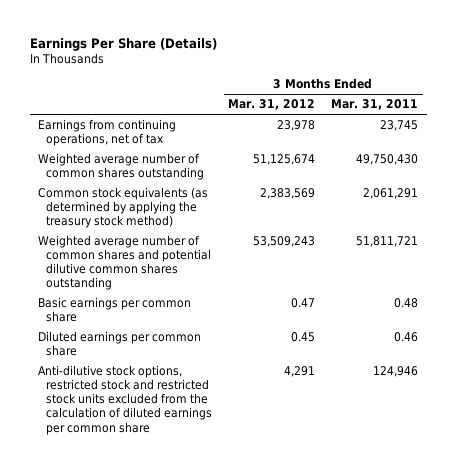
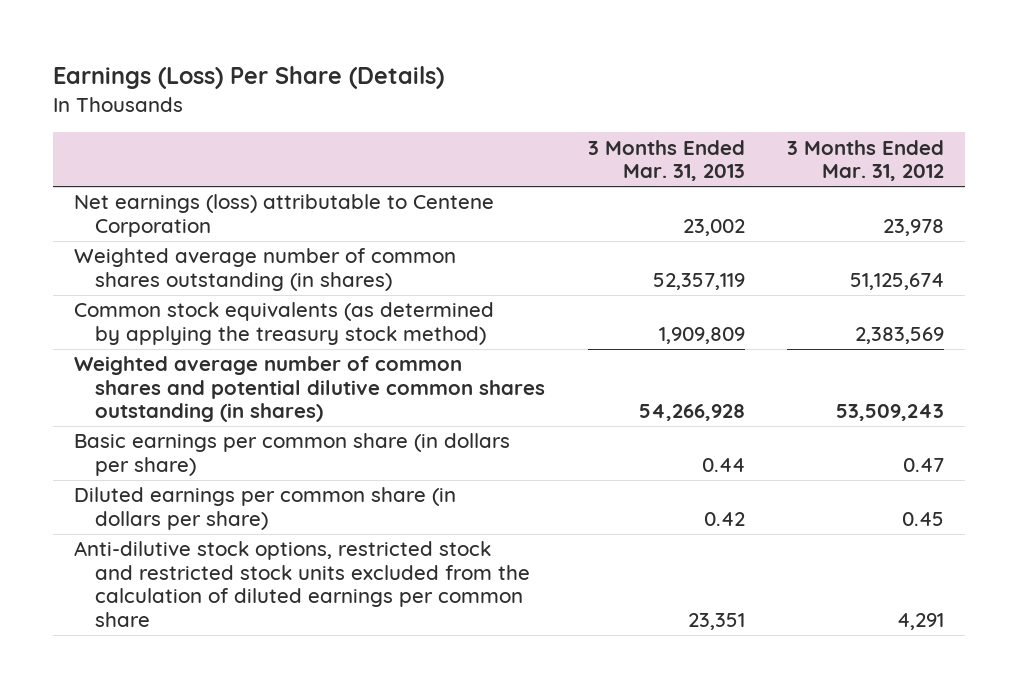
[30,37,218,51] Earnings Per Share (Details) -> [53,66,445,90] Earnings (Loss) Per Share (Details)
[331,99,419,111] Mar. 31, 2011 -> none
none -> [587,139,745,182] 3 Months Ended Mar. 31, 2013
[38,119,177,147] Earnings from continuing operations, net of tax -> [74,194,495,237] Net earnings (loss) attributable to Centene Corporation
[38,153,205,181] Weighted average number of common shares outstanding -> [74,248,457,291] Weighted average number of common shares outstanding (in shares)
[38,235,212,291] Weighted average number of common shares and potential dilutive common shares outstanding -> [74,356,546,423] Weighted average number of common shares and potential dilutive common shares outstanding (in shares)
[38,297,192,323] Basic earnings per common share -> [74,433,511,476] Basic earnings per common share (in dollars per share)
[38,331,202,357] Diluted earnings per common share -> [74,487,457,530] Diluted earnings per common share (in dollars per share)

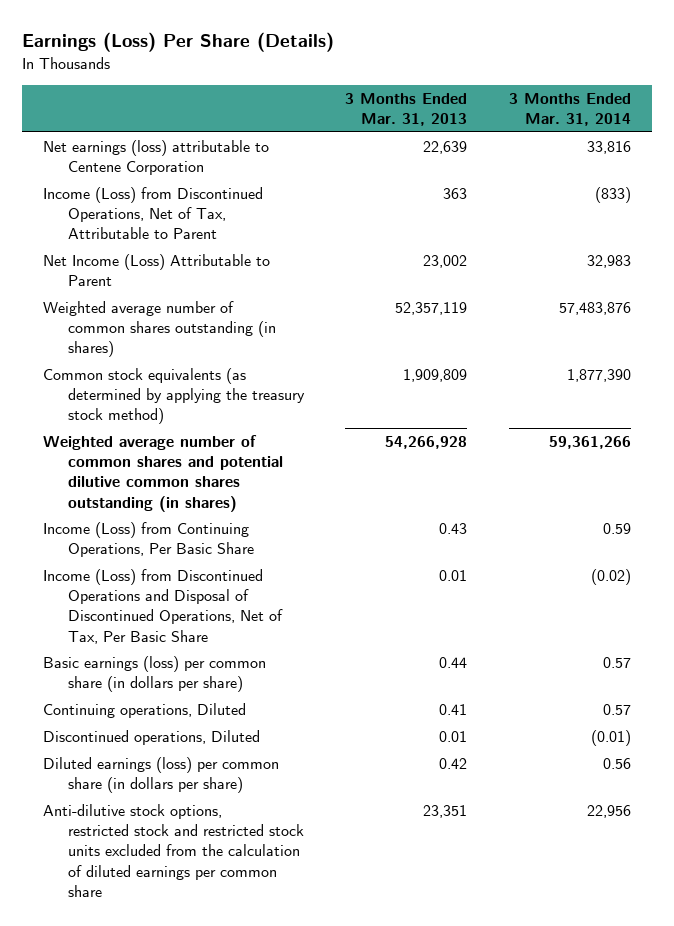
[786,139,944,182] 3 Months Ended Mar. 31, 2012 -> none
none -> [508,92,631,127] 3 Months Ended Mar. 31, 2014
[682,218,745,236] 23,002 -> [423,140,468,154] 22,639
none -> [43,186,264,240] Income (Loss) from Discontinued Operations, Net of Tax, Attributable to Parent
none -> [43,253,271,287] Net Income (Loss) Attributable to Parent
none -> [43,521,254,558] Income (Loss) from Continuing Operations, Per Basic Share
none -> [43,568,283,644] Income (Loss) from Discontinued Operations and Disposal of Discontinued Operations, Net of Tax, Per Basic Share
[74,433,511,476] Basic earnings per common share (in dollars per share) -> [43,655,267,693] Basic earnings (loss) per common share (in dollars per share)
none -> [43,702,247,718] Continuing operations, Diluted
none -> [43,729,261,745] Discontinued operations, Diluted
[74,487,457,530] Diluted earnings per common share (in dollars per share) -> [43,756,280,794] Diluted earnings (loss) per common share (in dollars per share)

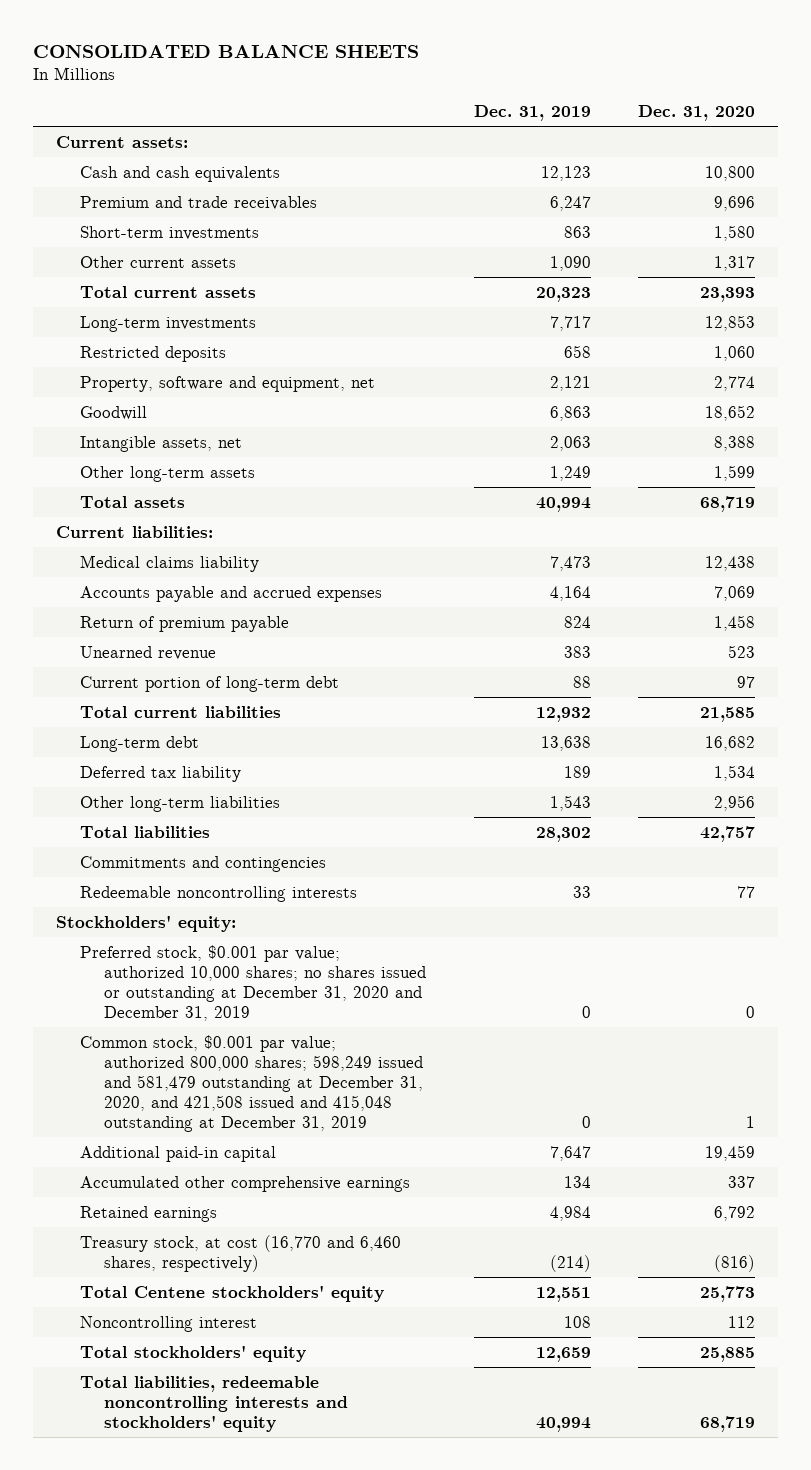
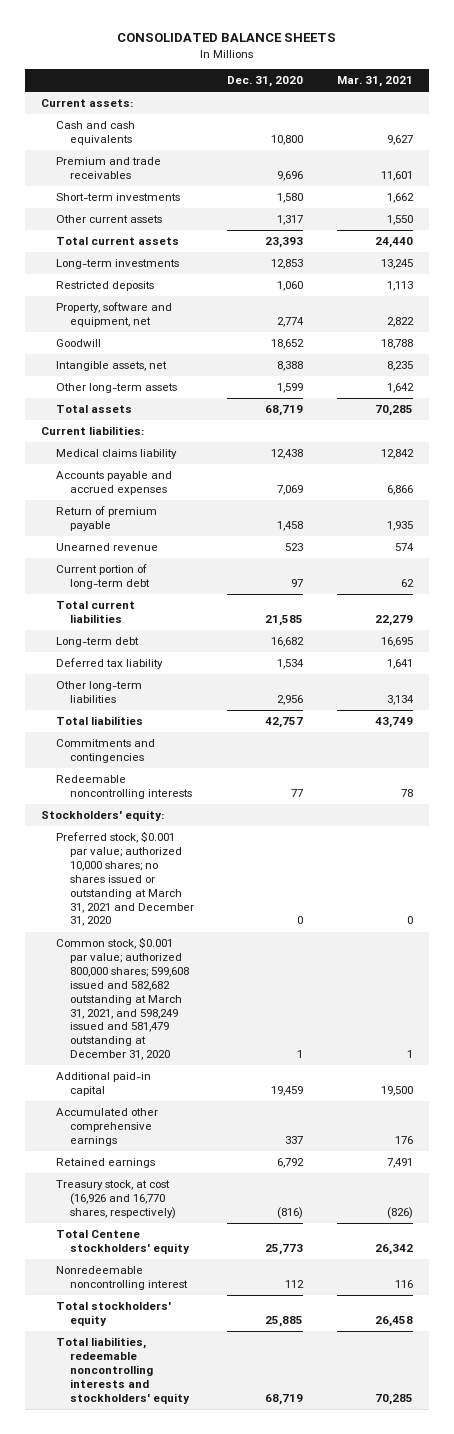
[473,105,591,122] Dec. 31, 2019 -> none
none -> [336,76,413,88] Mar. 31, 2021
[80,944,427,1021] Preferred stock, $0.001 par value; authorized 10,000 shares; no shares issued or outstanding at December 31, 2020 and December 31, 2019 -> [55,831,195,927] Preferred stock, $0.001 par value; authorized 10,000 shares; no shares issued or outstanding at March 31, 2021 and December 31, 2020
[80,1034,424,1132] Common stock, $0.001 par value; authorized 800,000 shares; 598,249 issued and 581,479 outstanding at December 31, 2020, and 421,508 issued and 415,048 outstanding at December 31, 2019 -> [55,937,190,1061] Common stock, $0.001 par value; authorized 800,000 shares; 599,608 issued and 582,682 outstanding at March 31, 2021, and 598,249 issued and 581,479 outstanding at December 31, 2020
[80,1234,402,1272] Treasury stock, at cost (16,770 and 6,460 shares, respectively) -> [55,1180,177,1219] Treasury stock, at cost (16,926 and 16,770 shares, respectively)
[80,1315,258,1332] Noncontrolling interest -> [55,1266,189,1291] Nonredeemable noncontrolling interest

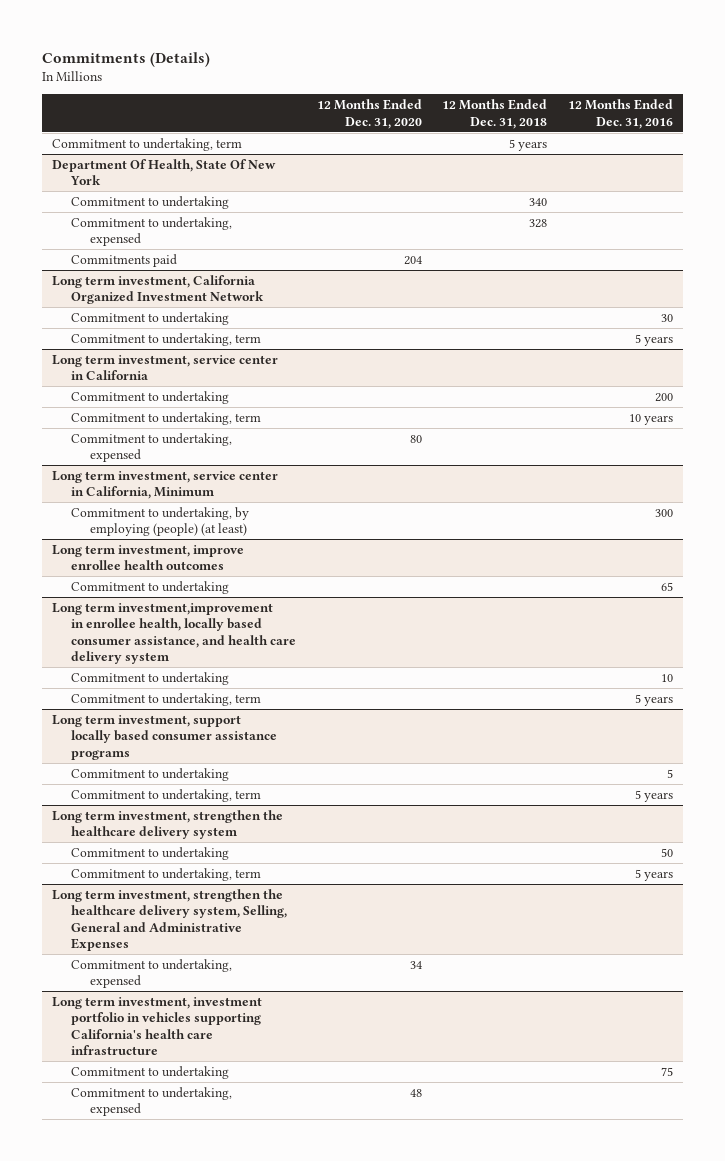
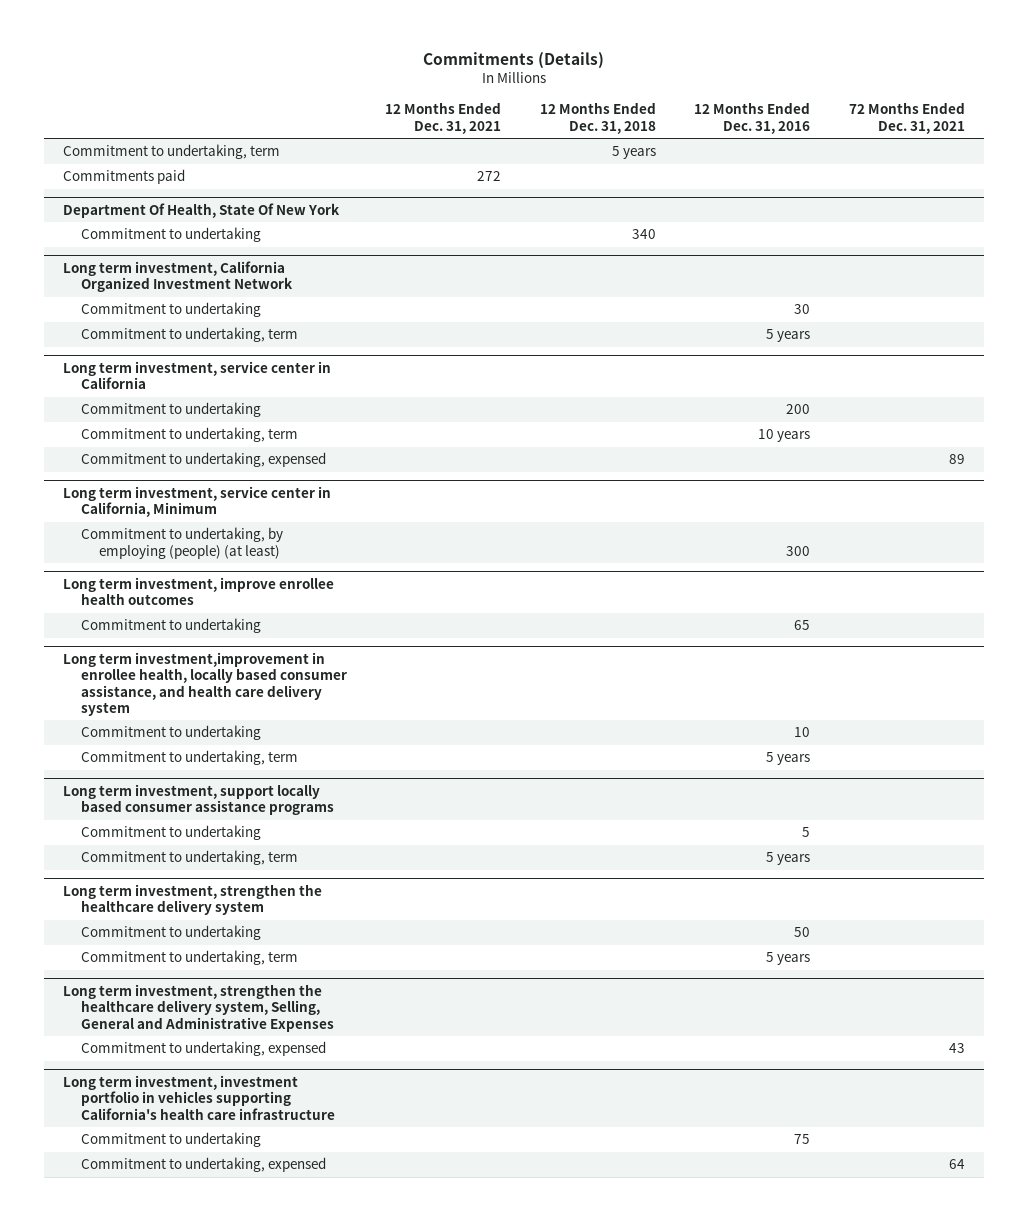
[316,98,422,129] 12 Months Ended Dec. 31, 2020 -> none
none -> [385,102,502,134] 12 Months Ended Dec. 31, 2021
none -> [848,102,965,134] 72 Months Ended Dec. 31, 2021
none -> [62,169,185,185] Commitments paid
[70,216,232,247] Commitment to undertaking, expensed -> none
[70,253,177,267] Commitments paid -> none

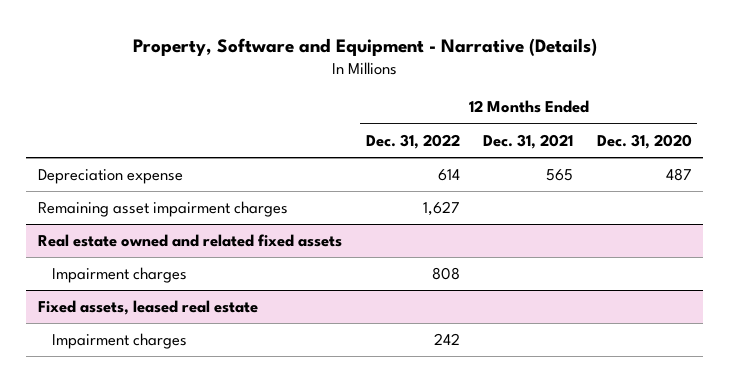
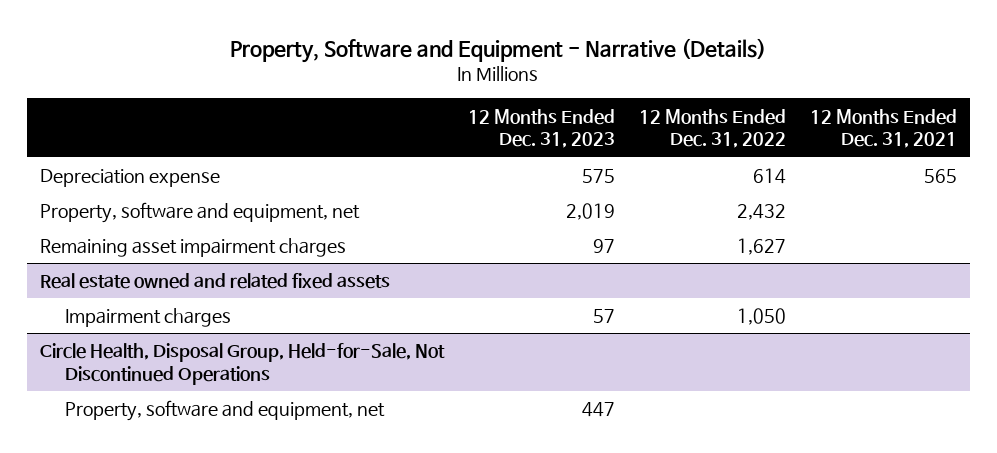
[596,133,692,149] Dec. 31, 2020 -> none
none -> [467,108,615,149] 12 Months Ended Dec. 31, 2023
none -> [39,202,360,224] Property, software and equipment, net
[38,300,259,316] Fixed assets, leased real estate -> none
[52,333,188,350] Impairment charges -> none
[431,267,460,281] 808 -> [737,308,787,326] 1,050
none -> [39,343,445,386] Circle Health, Disposal Group, Held-for-Sale, Not Discontinued Operations
none -> [64,400,385,422] Property, software and equipment, net

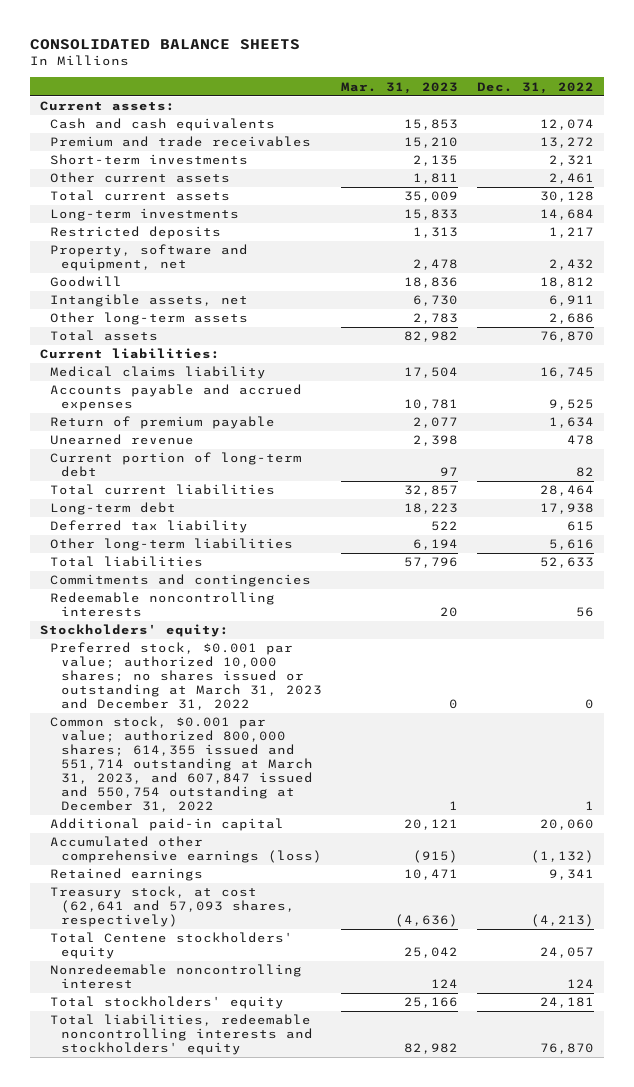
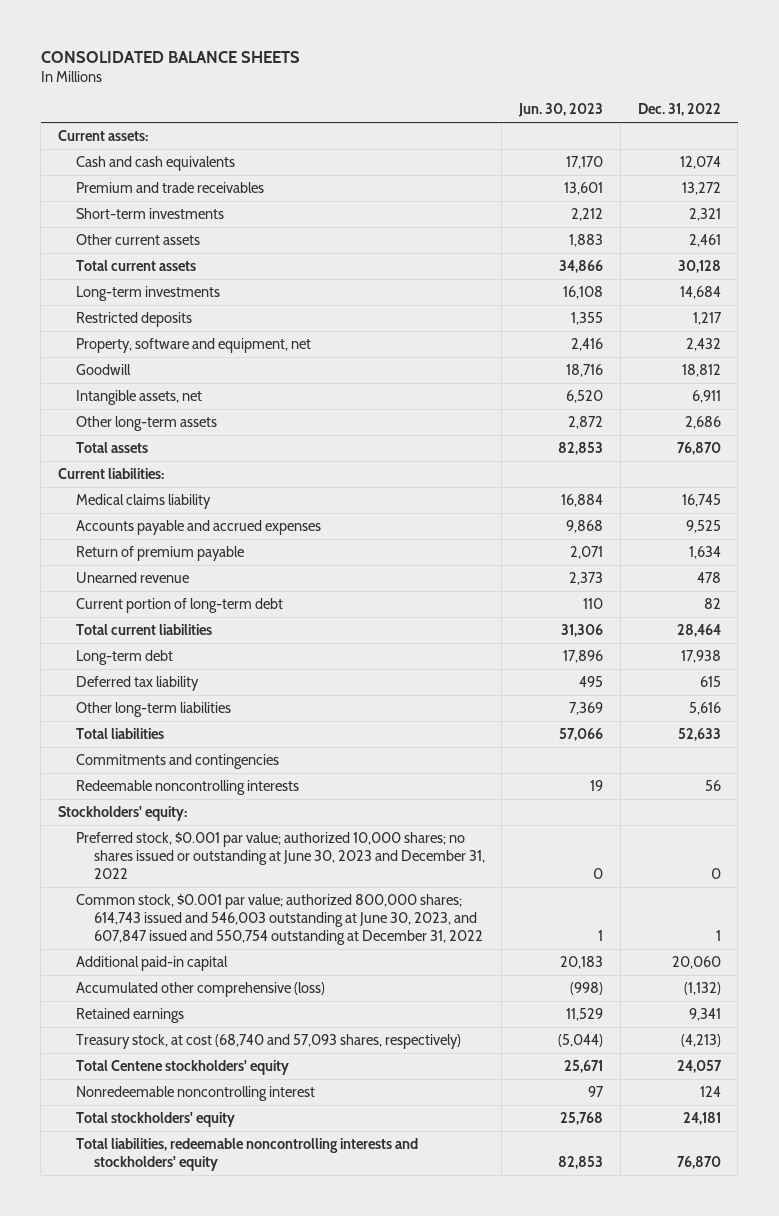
[340,81,458,94] Mar. 31, 2023 -> none
none -> [518,103,604,118] Jun. 30, 2023
[50,642,322,710] Preferred stock, $0.001 par value; authorized 10,000 shares; no shares issued or outstanding at March 31, 2023 and December 31, 2022 -> [75,831,485,880] Preferred stock, $0.001 par value; authorized 10,000 shares; no shares issued or outstanding at June 30, 2023 and December 31, 2022
[50,716,313,812] Common stock, $0.001 par value; authorized 800,000 shares; 614,355 issued and 551,714 outstanding at March 31, 2023, and 607,847 issued and 550,754 outstanding at December 31, 2022 -> [75,893,483,946] Common stock, $0.001 par value; authorized 800,000 shares; 614,743 issued and 546,003 outstanding at June 30, 2023, and 607,847 issued and 550,754 outstanding at December 31, 2022
[50,836,322,864] Accumulated other comprehensive earnings (loss) -> [75,981,325,997] Accumulated other comprehensive (loss)
[50,886,295,928] Treasury stock, at cost (62,641 and 57,093 shares, respectively) -> [75,1033,461,1049] Treasury stock, at cost (68,740 and 57,093 shares, respectively)

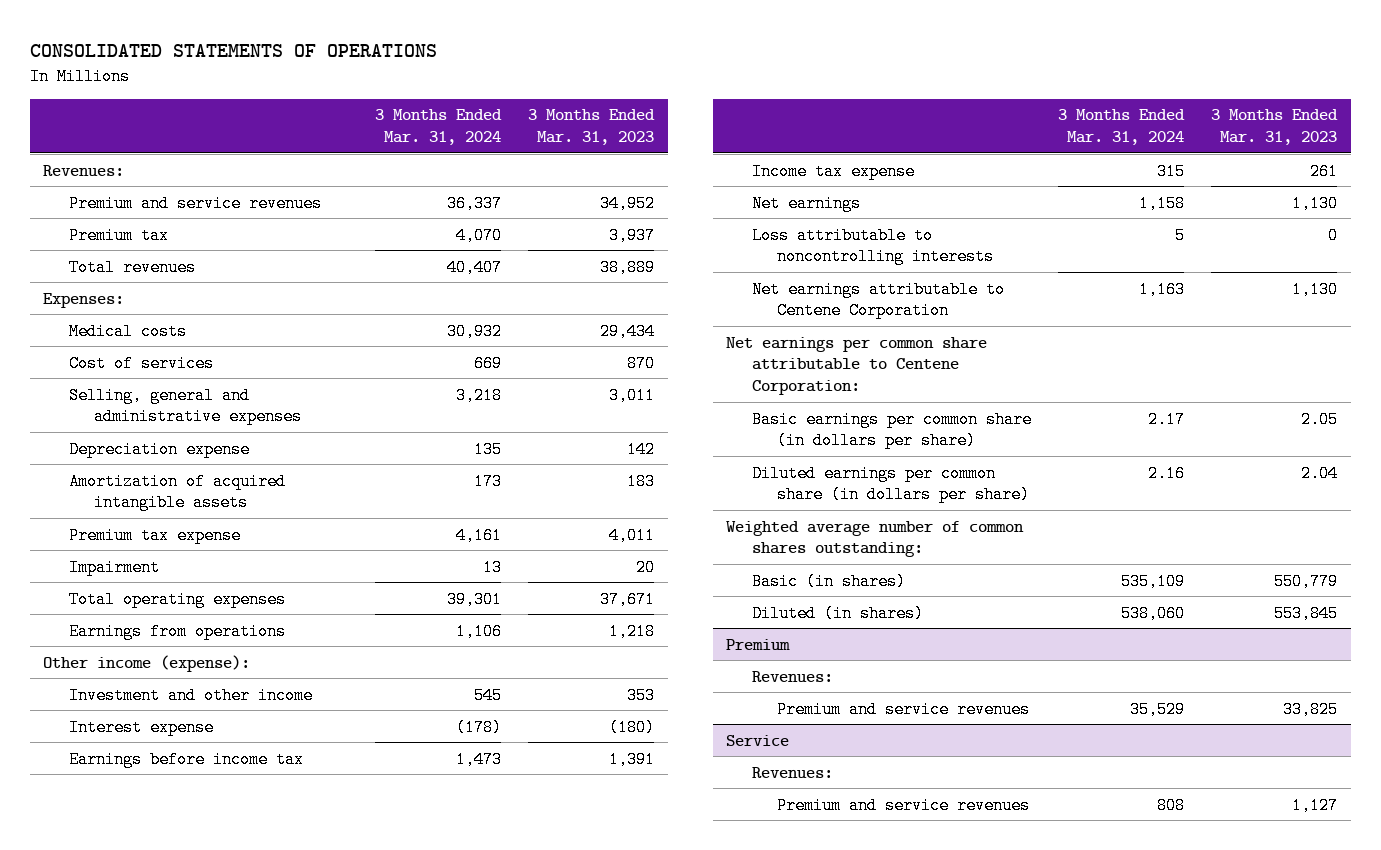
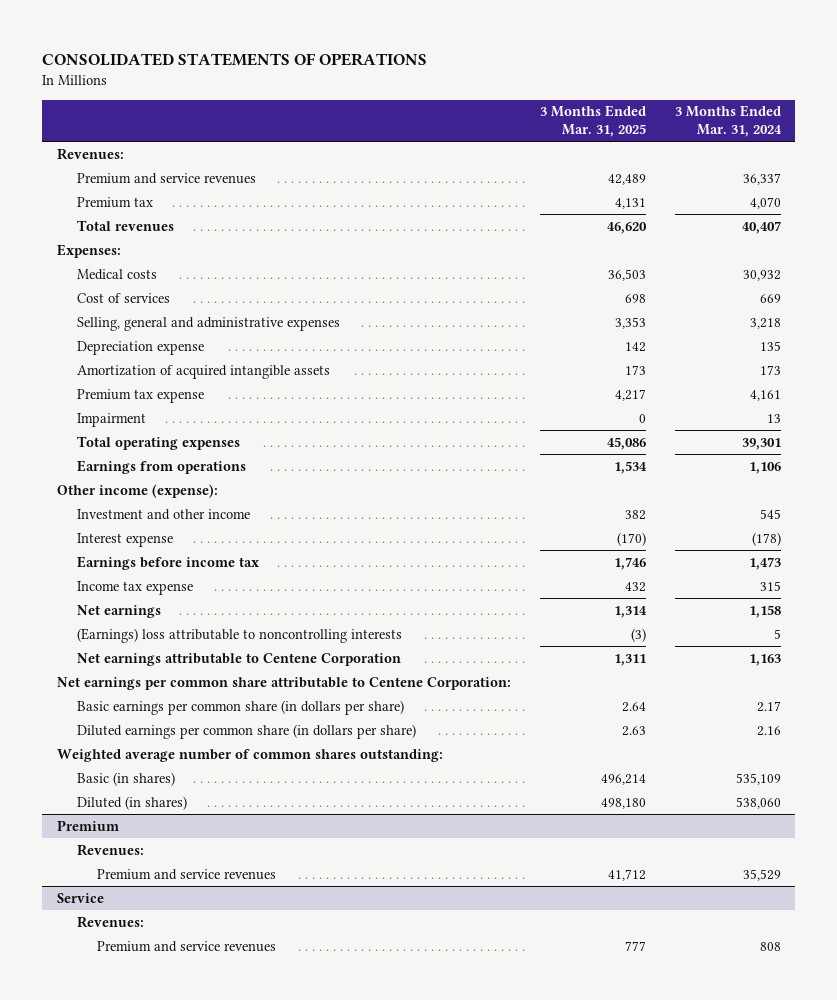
[528,109,656,146] 3 Months Ended Mar. 31, 2023 -> none
none -> [539,105,646,138] 3 Months Ended Mar. 31, 2025
[751,226,995,266] Loss attributable to noncontrolling interests -> [76,627,402,643] (Earnings) loss attributable to noncontrolling interests

